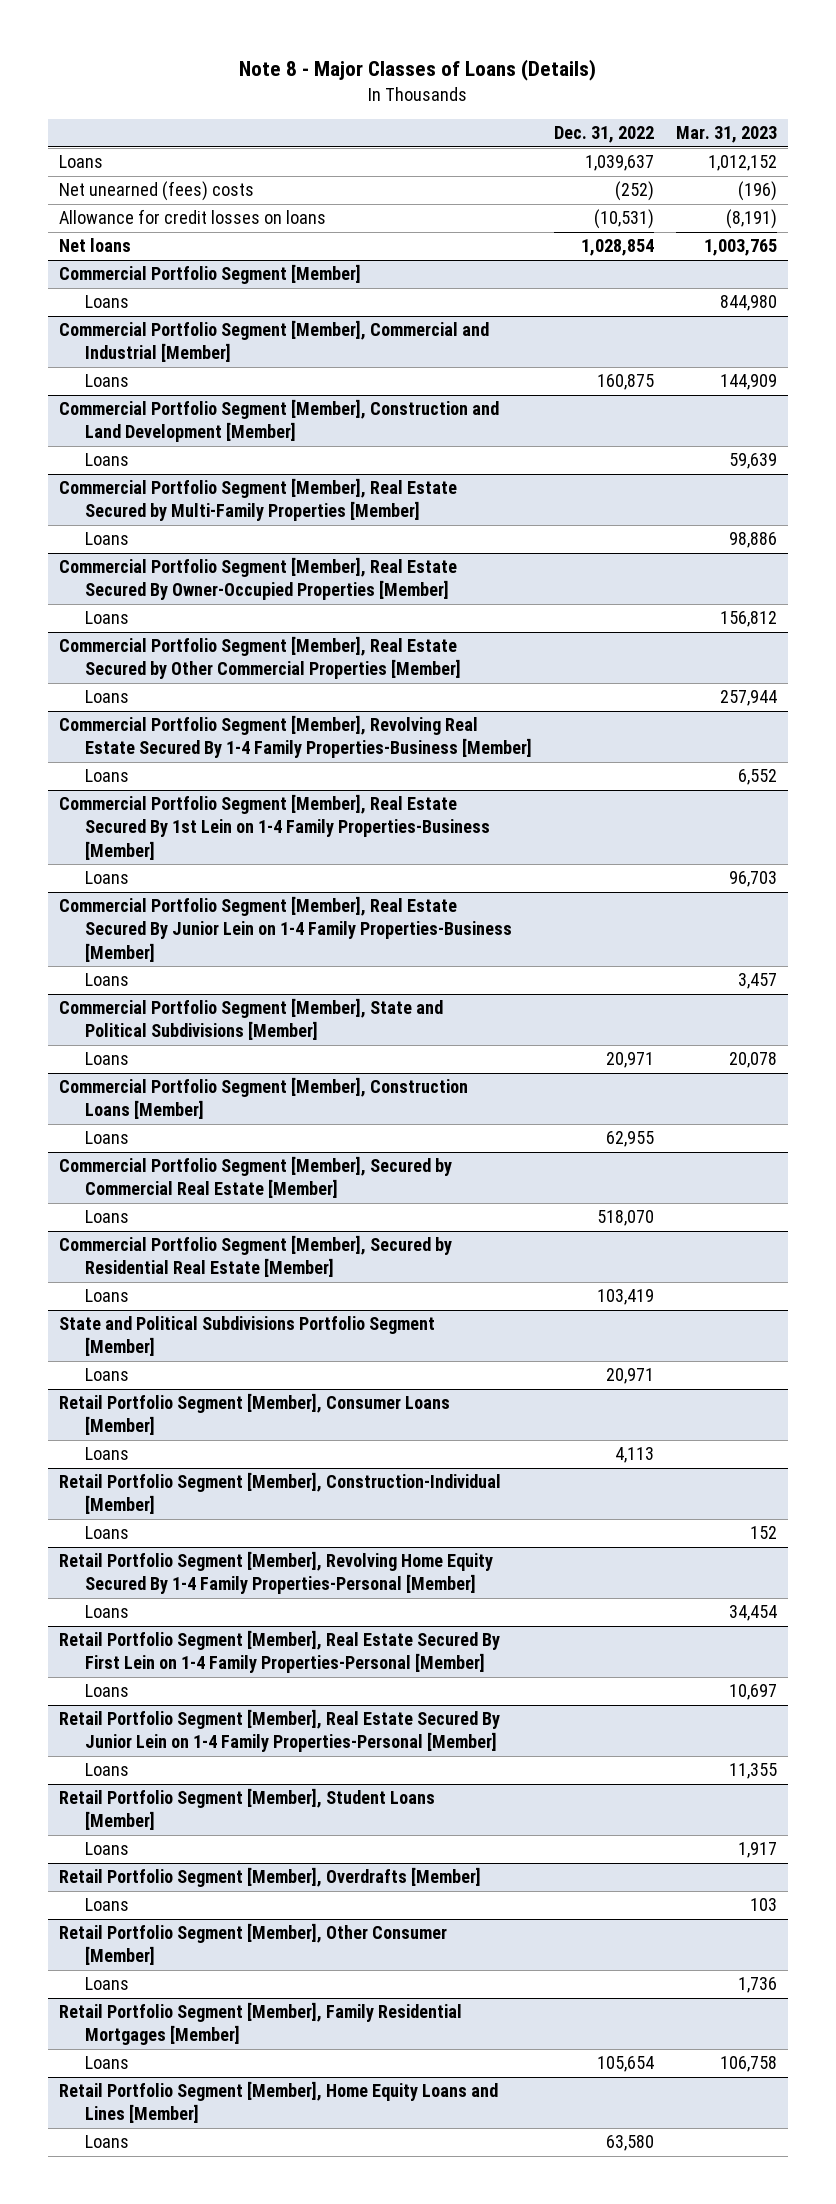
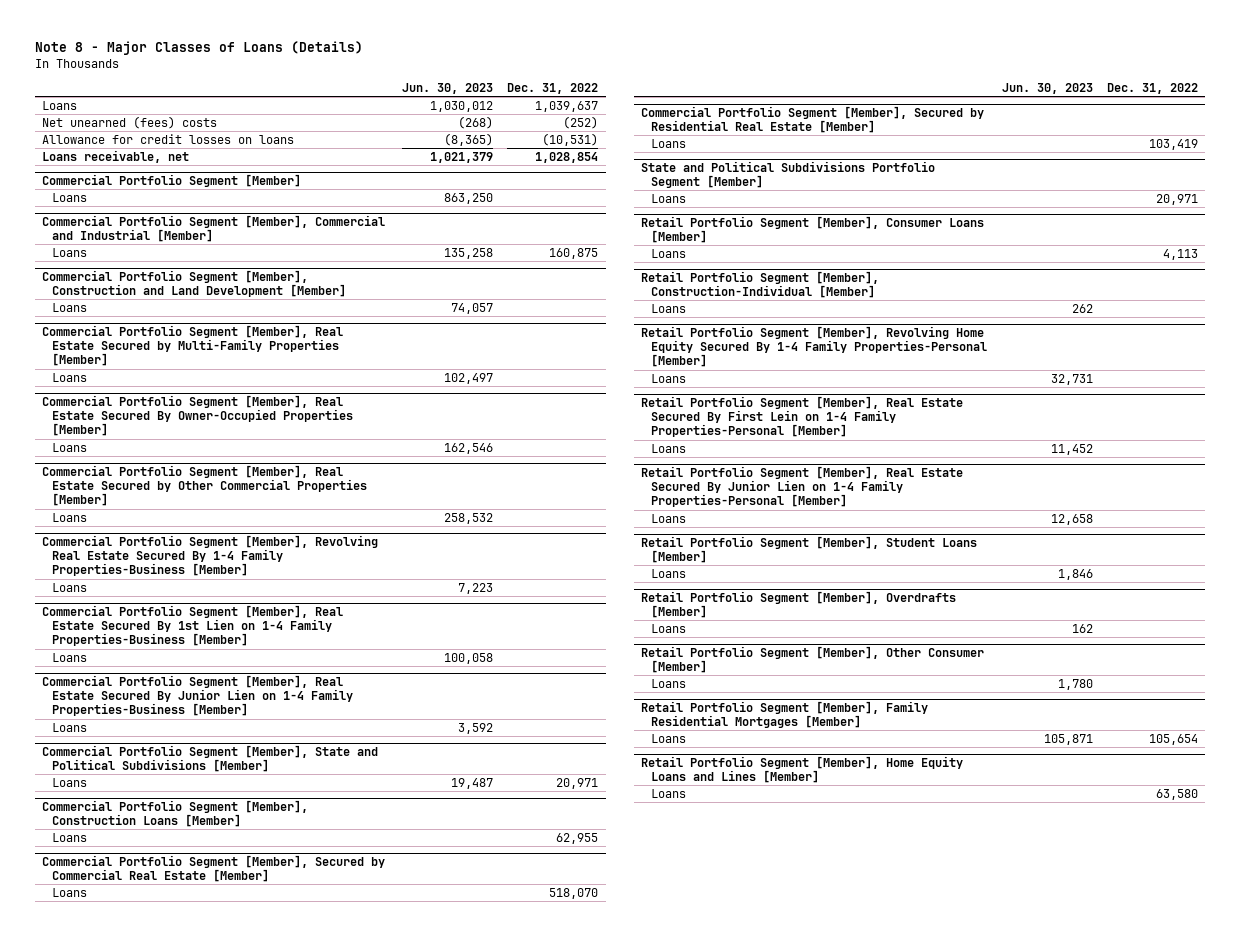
[676,126,778,144] Mar. 31, 2023 -> none
none -> [402,82,494,94] Jun. 30, 2023
[58,238,131,253] Net loans -> [41,149,189,163] Loans receivable, net
[58,794,491,860] Commercial Portfolio Segment [Member], Real Estate Secured By 1st Lein on 1-4 Family Properties-Business [Member] -> [41,604,343,647] Commercial Portfolio Segment [Member], Real Estate Secured By 1st Lien on 1-4 Family Properties-Business [Member]
[58,896,513,962] Commercial Portfolio Segment [Member], Real Estate Secured By Junior Lein on 1-4 Family Properties-Business [Member] -> [41,674,353,717] Commercial Portfolio Segment [Member], Real Estate Secured By Junior Lien on 1-4 Family Properties-Business [Member]
[58,1709,500,1753] Retail Portfolio Segment [Member], Real Estate Secured By Junior Lein on 1-4 Family Properties-Personal [Member] -> [641,465,964,508] Retail Portfolio Segment [Member], Real Estate Secured By Junior Lien on 1-4 Family Properties-Personal [Member]

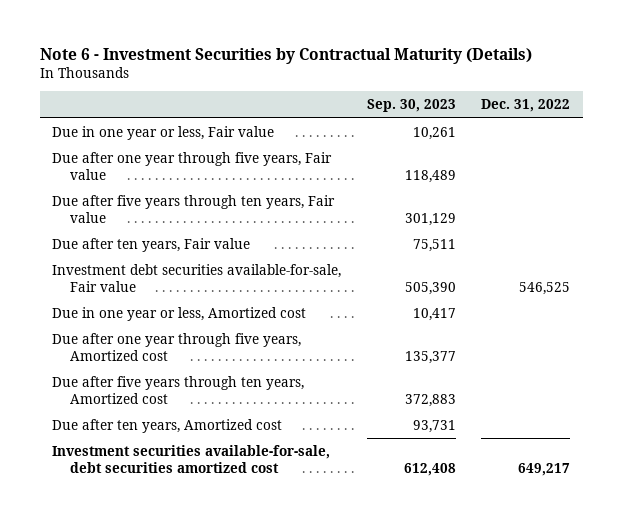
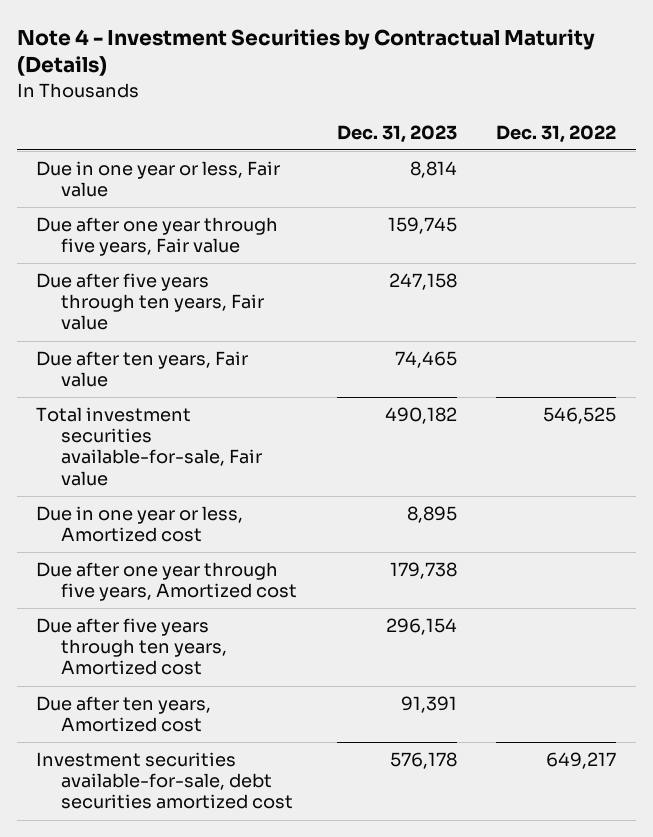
[39,48,532,65] Note 6 - Investment Securities by Contractual Maturity (Details) -> [16,28,595,77] Note 4 - Investment Securities by Contractual Maturity (Details)
[366,99,456,113] Sep. 30, 2023 -> none
none -> [336,124,457,143] Dec. 31, 2023
[52,263,342,293] Investment debt securities available-for-sale, Fair value -> [36,407,263,486] Total investment securities available-for-sale, Fair value

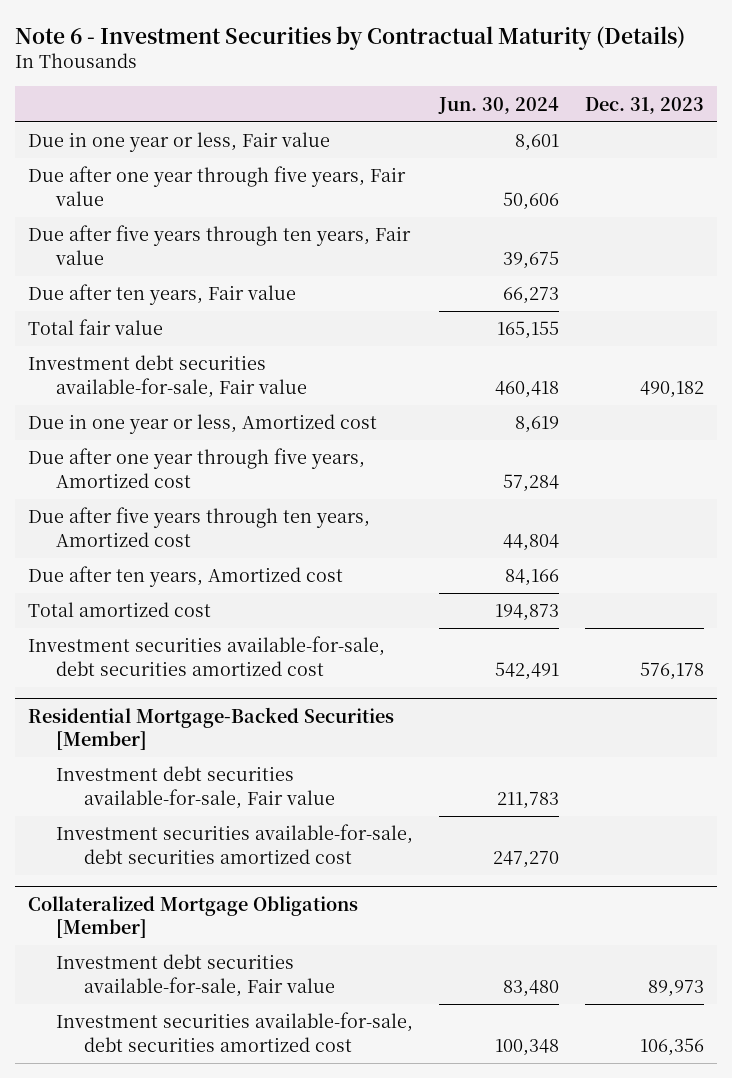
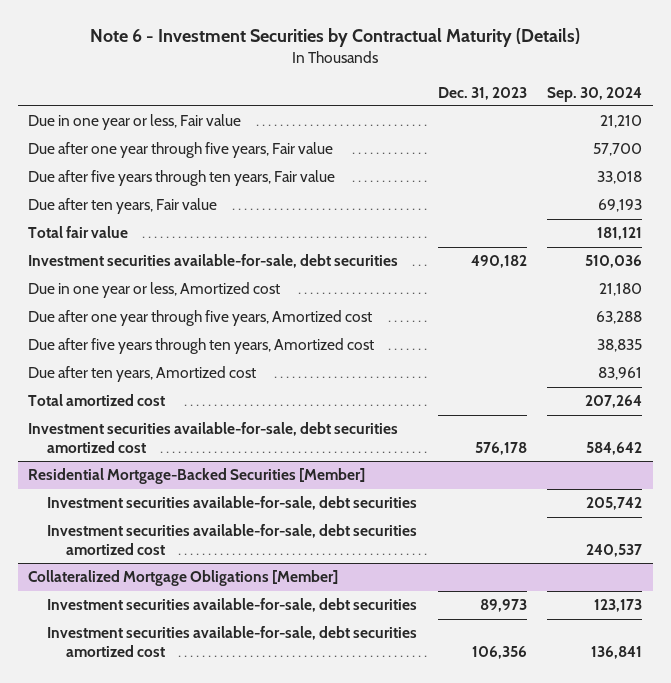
[438,96,560,114] Jun. 30, 2024 -> none
none -> [547,86,643,102] Sep. 30, 2024
[28,355,308,398] Investment debt securities available-for-sale, Fair value -> [28,254,399,269] Investment securities available-for-sale, debt securities
[56,766,335,809] Investment debt securities available-for-sale, Fair value -> [47,496,418,511] Investment securities available-for-sale, debt securities
[56,954,335,997] Investment debt securities available-for-sale, Fair value -> [47,598,418,613] Investment securities available-for-sale, debt securities

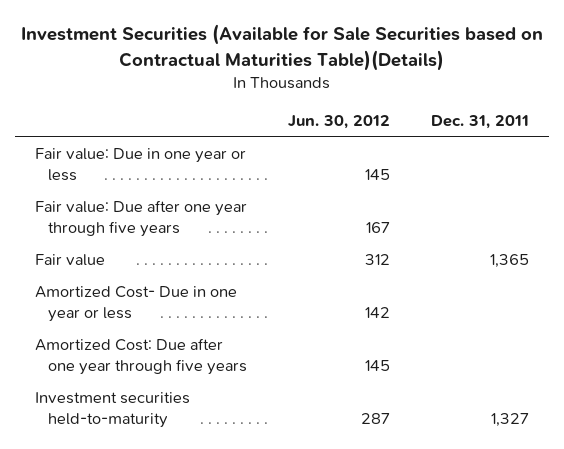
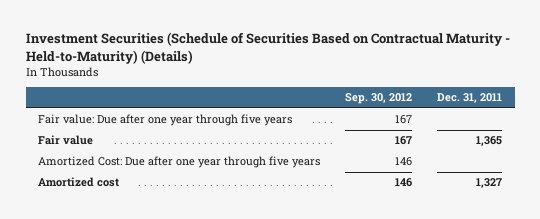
[21,24,544,71] Investment Securities (Available for Sale Securities based on Contractual Maturities Table)(Details) -> [25,32,510,64] Investment Securities (Schedule of Securities Based on Contractual Maturity - Held-to-Maturity) (Details)
[288,114,391,129] Jun. 30, 2012 -> none
none -> [345,93,413,105] Sep. 30, 2012
[35,147,247,181] Fair value: Due in one year or less -> none
[35,285,238,322] Amortized Cost- Due in one year or less -> none
[35,391,191,428] Investment securities held-to-maturity -> [38,177,120,188] Amortized cost

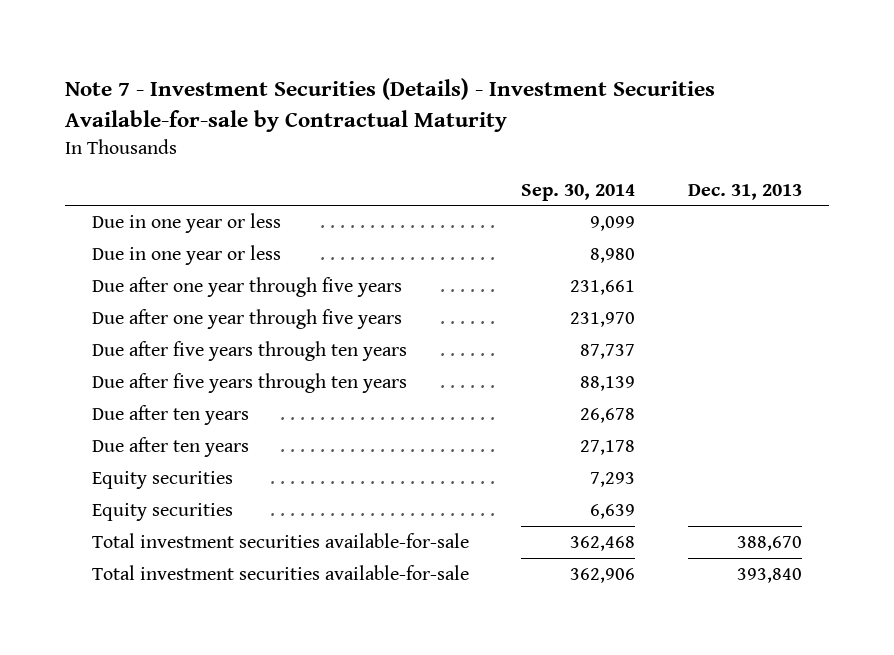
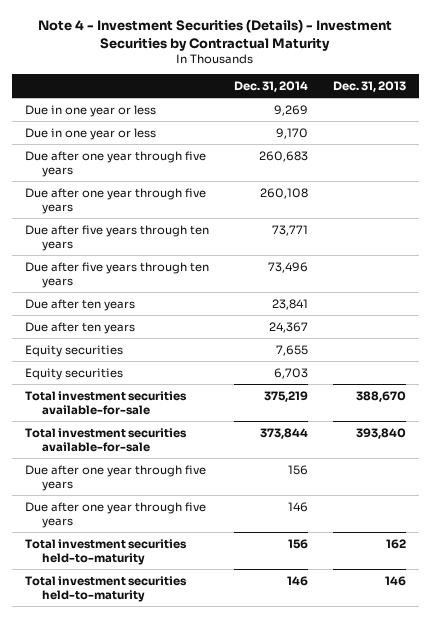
[65,77,716,132] Note 7 - Investment Securities (Details) - Investment Securities Available-for-sale by Contractual Maturity -> [38,18,393,51] Note 4 - Investment Securities (Details) - Investment Securities by Contractual Maturity
[521,183,636,201] Sep. 30, 2014 -> none
none -> [233,81,308,93] Dec. 31, 2014
none -> [24,464,206,491] Due after one year through five years
none -> [24,501,206,528] Due after one year through five years
none -> [24,538,187,565] Total investment securities held-to-maturity
none -> [24,575,187,602] Total investment securities held-to-maturity

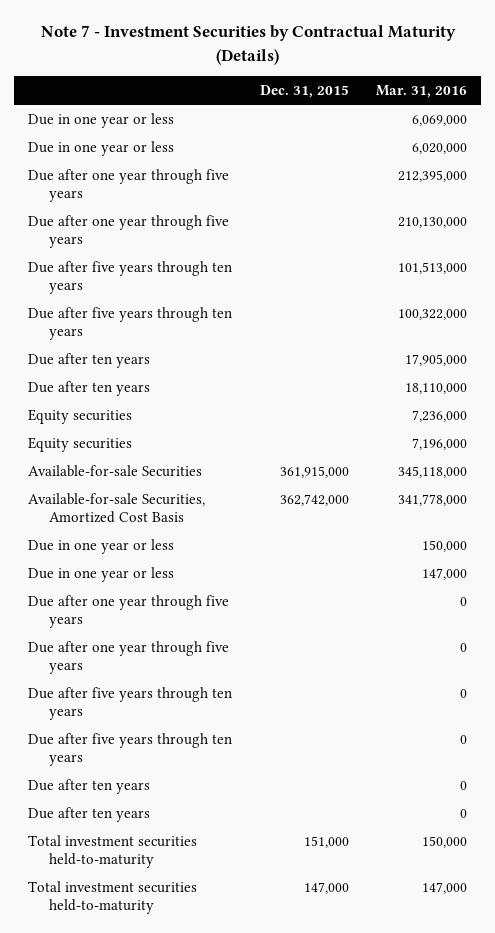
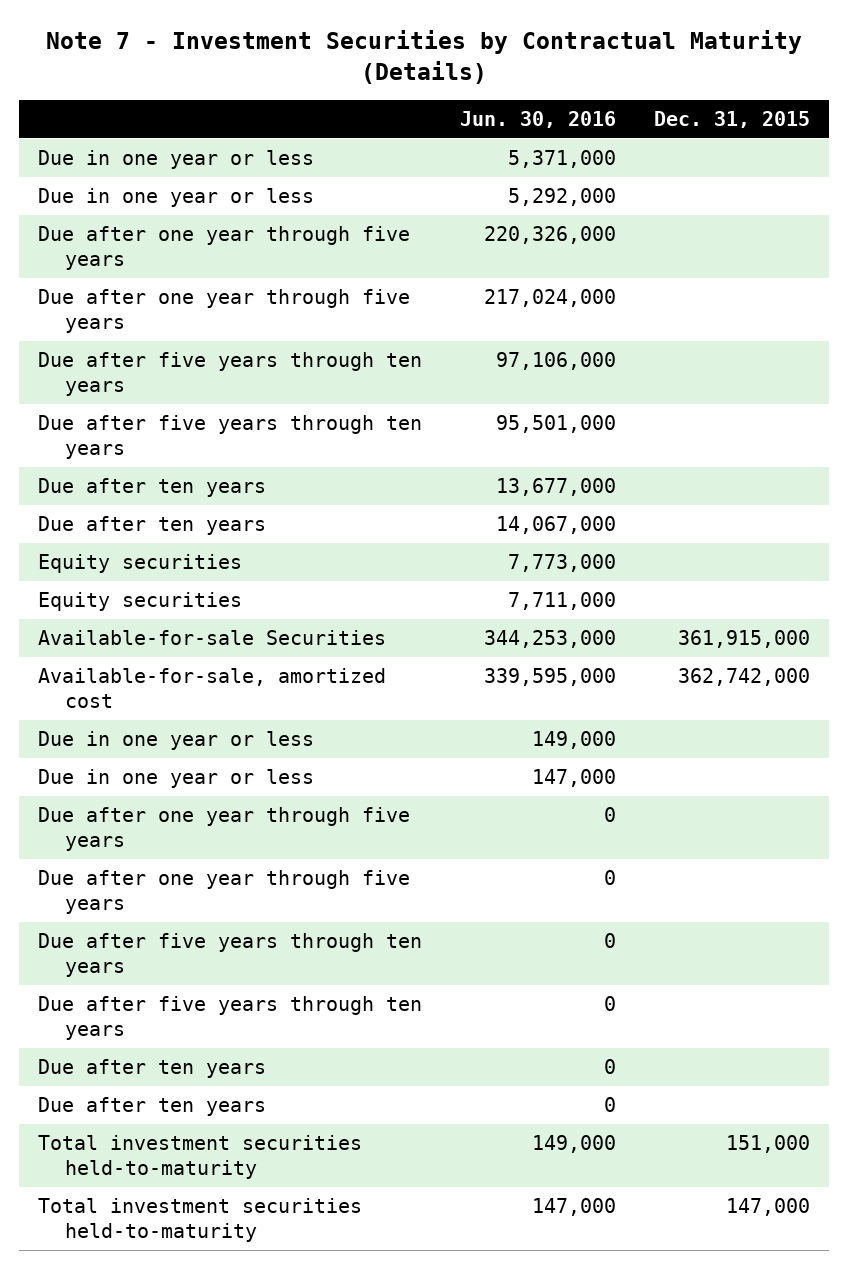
[376,84,468,98] Mar. 31, 2016 -> none
none -> [460,111,617,129] Jun. 30, 2016
[28,493,206,523] Available-for-sale Securities, Amortized Cost Basis -> [37,668,386,709] Available-for-sale, amortized cost

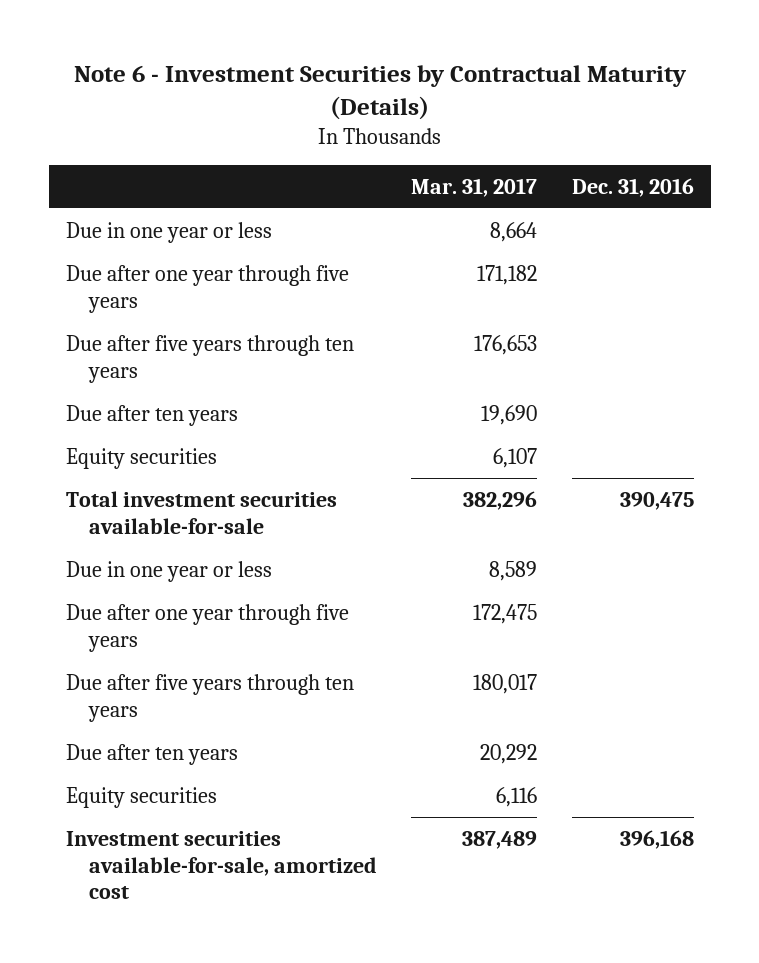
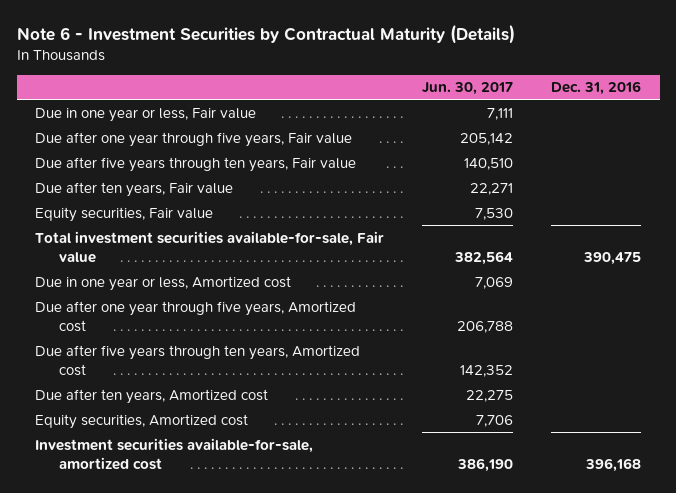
[411,177,538,197] Mar. 31, 2017 -> none
none -> [422,82,514,96] Jun. 30, 2017
[65,221,272,243] Due in one year or less -> [35,107,257,122] Due in one year or less, Fair value
[65,264,349,313] Due after one year through five years -> [35,131,353,147] Due after one year through five years, Fair value
[65,334,354,383] Due after five years through ten years -> [35,156,357,172] Due after five years through ten years, Fair value
[65,404,238,426] Due after ten years -> [35,181,234,197] Due after ten years, Fair value
[65,447,217,469] Equity securities -> [35,206,214,222] Equity securities, Fair value
[65,490,337,534] Total investment securities available-for-sale -> [35,230,385,263] Total investment securities available-for-sale, Fair value
[65,560,272,582] Due in one year or less -> [35,275,292,291] Due in one year or less, Amortized cost
[65,603,349,652] Due after one year through five years -> [35,300,357,332] Due after one year through five years, Amortized cost
[65,673,354,722] Due after five years through ten years -> [35,344,361,376] Due after five years through ten years, Amortized cost
[65,743,238,765] Due after ten years -> [35,388,269,404] Due after ten years, Amortized cost
[65,786,217,808] Equity securities -> [35,413,249,429] Equity securities, Amortized cost

